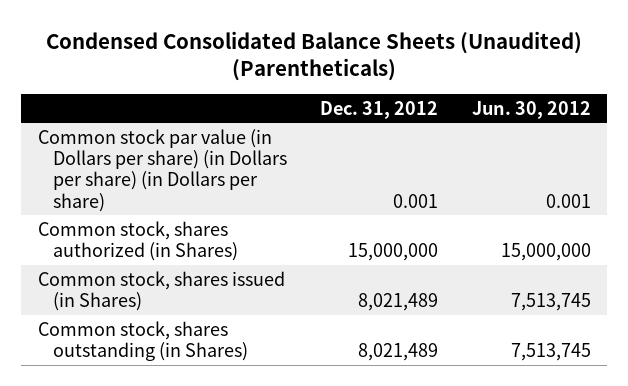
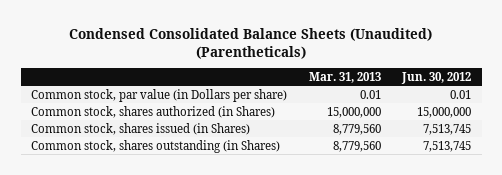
[320,100,439,119] Dec. 31, 2012 -> none
none -> [308,72,381,84] Mar. 31, 2013
[37,128,288,212] Common stock par value (in Dollars per share) (in Dollars per share) (in Dollars per share) -> [31,88,288,102] Common stock, par value (in Dollars per share)
[545,193,591,208] 0.001 -> [450,89,472,99] 0.01

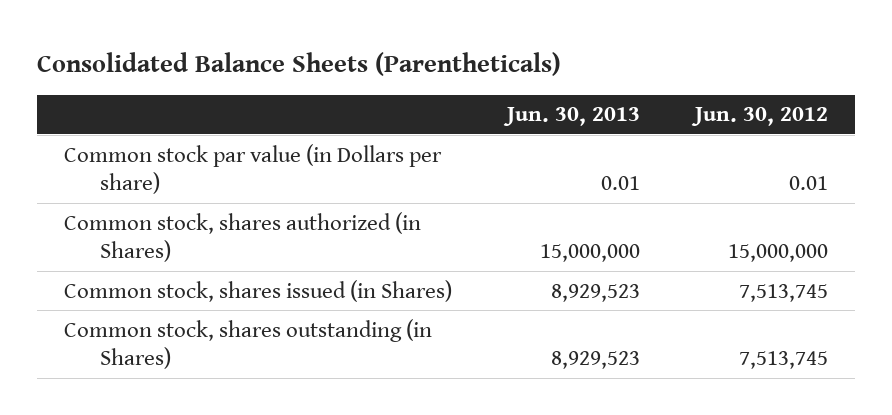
[69,27,433,59] Condensed Consolidated Balance Sheets (Unaudited) (Parentheticals) -> [36,51,561,76] Consolidated Balance Sheets (Parentheticals)
[308,72,381,84] Mar. 31, 2013 -> none
none -> [503,107,641,127] Jun. 30, 2013
[31,88,288,102] Common stock, par value (in Dollars per share) -> [64,143,443,195] Common stock par value (in Dollars per share)

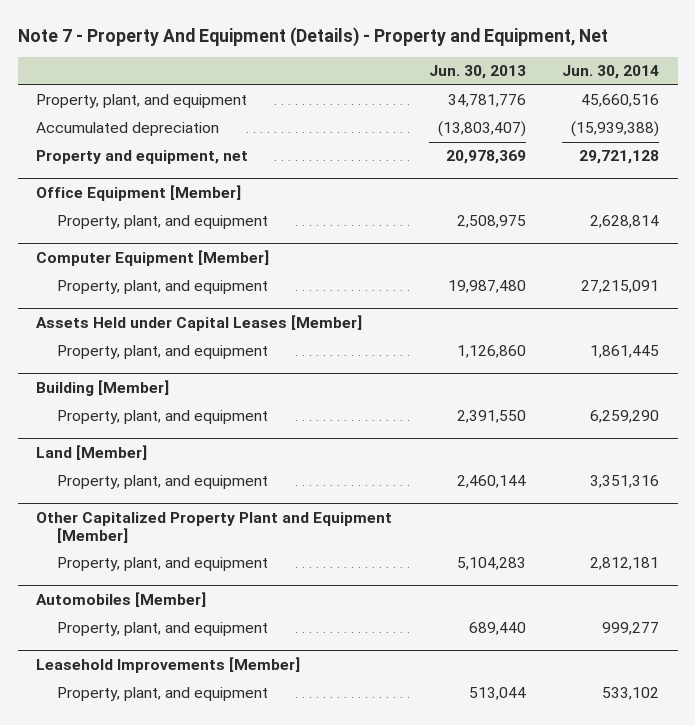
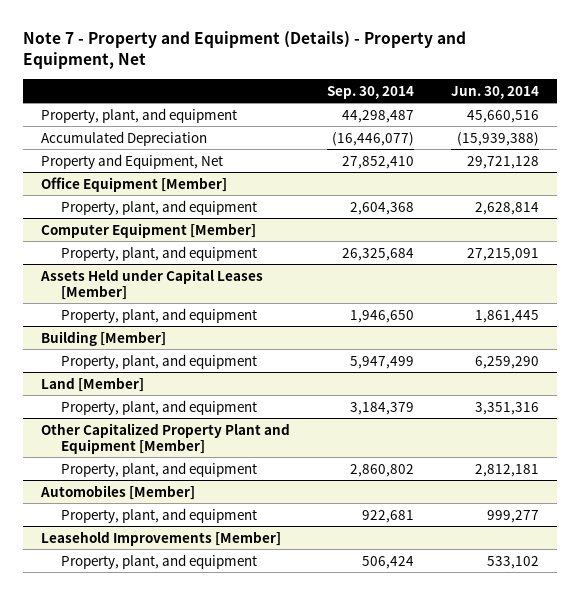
[17,26,608,47] Note 7 - Property And Equipment (Details) - Property and Equipment, Net -> [22,31,466,70] Note 7 - Property and Equipment (Details) - Property and Equipment, Net
[428,65,526,80] Jun. 30, 2013 -> none
none -> [327,85,415,99] Sep. 30, 2014
[35,122,219,137] Accumulated depreciation -> [41,130,208,146] Accumulated Depreciation
[35,150,248,165] Property and equipment, net -> [41,153,224,169] Property and Equipment, Net

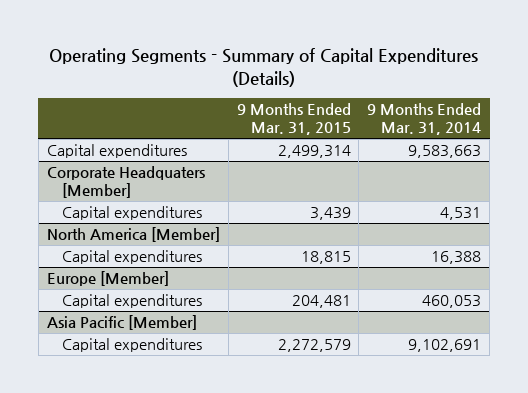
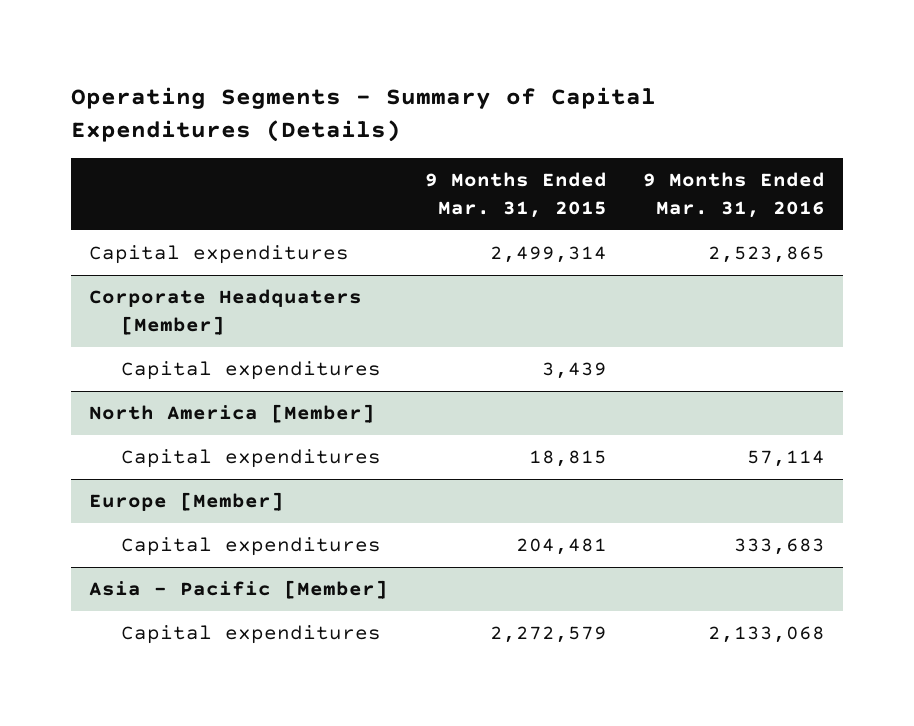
[367,103,482,136] 9 Months Ended Mar. 31, 2014 -> none
none -> [643,172,826,218] 9 Months Ended Mar. 31, 2016
[46,315,197,331] Asia Pacific [Member] -> [89,580,389,600] Asia - Pacific [Member]

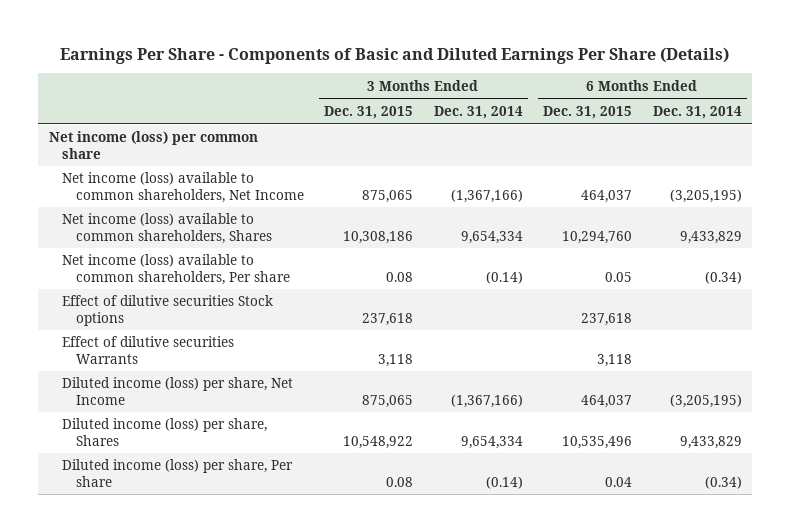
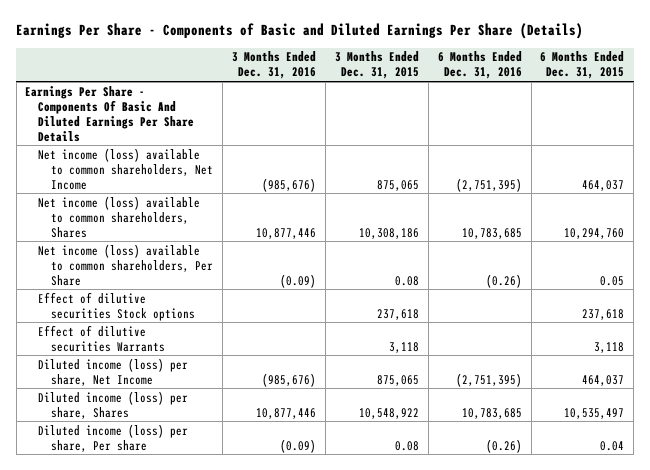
[433,105,523,119] Dec. 31, 2014 -> none
[652,105,742,119] Dec. 31, 2014 -> none
none -> [232,51,317,80] 3 Months Ended Dec. 31, 2016
none -> [437,51,522,80] 6 Months Ended Dec. 31, 2016
[48,131,258,159] Net income (loss) per common share -> none
none -> [25,85,195,142] Earnings Per Share - Components Of Basic And Diluted Earnings Per Share Details
[62,254,290,285] Net income (loss) available to common shareholders, Per share -> [38,243,214,286] Net income (loss) available to common shareholders, Per Share
[562,435,633,449] 10,535,496 -> [564,407,625,419] 10,535,497

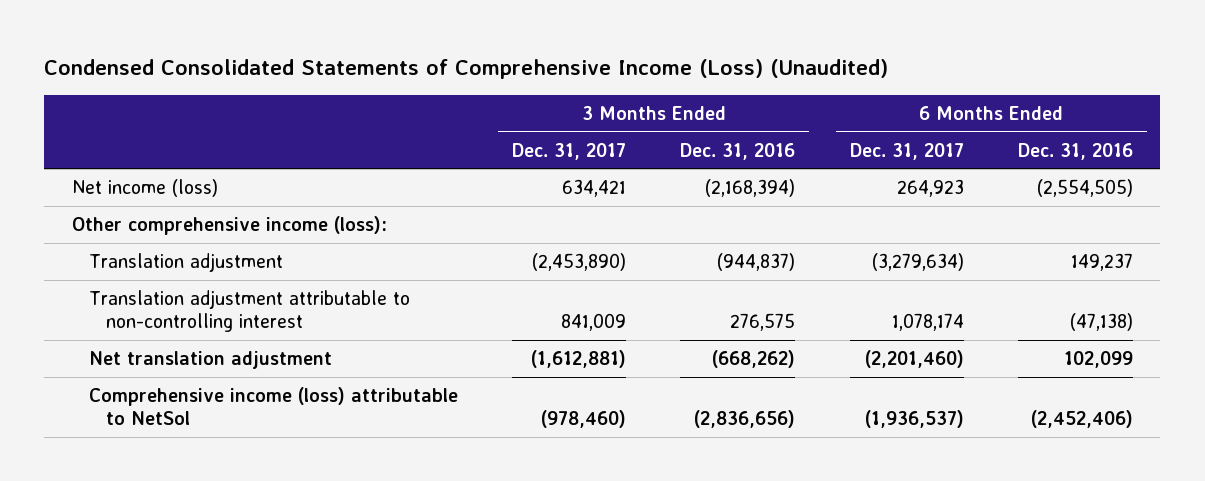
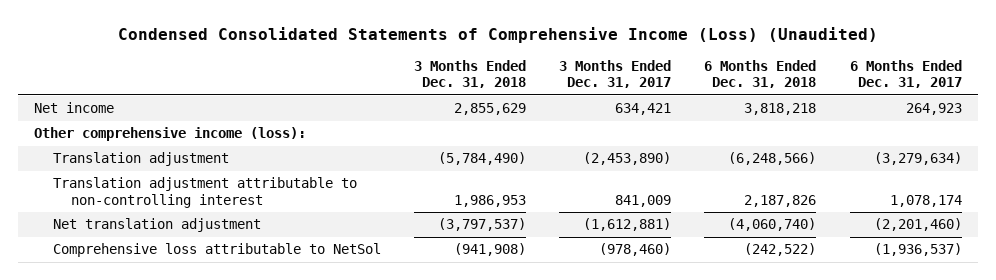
[680,142,796,160] Dec. 31, 2016 -> none
[1018,142,1134,160] Dec. 31, 2016 -> none
none -> [413,60,526,89] 3 Months Ended Dec. 31, 2018
none -> [704,60,817,89] 6 Months Ended Dec. 31, 2018
[71,179,218,198] Net income (loss) -> [34,102,115,114] Net income
[88,387,458,426] Comprehensive income (loss) attributable to NetSol -> [52,243,381,258] Comprehensive loss attributable to NetSol

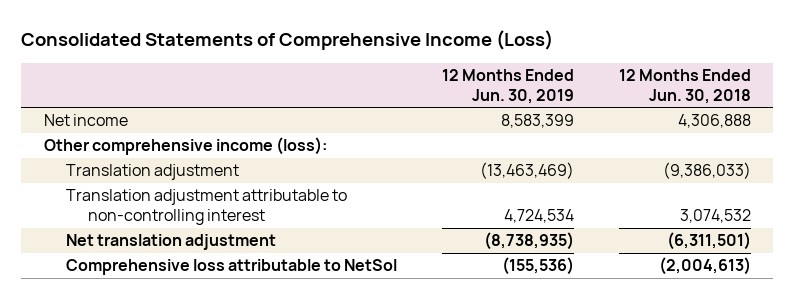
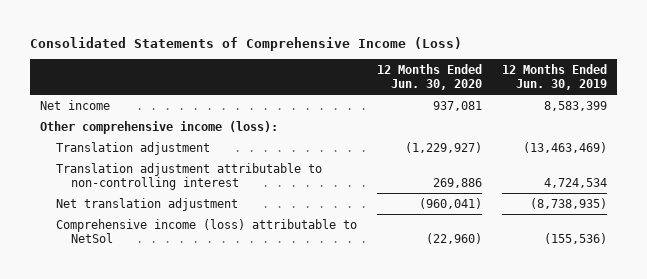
[618,68,751,104] 12 Months Ended Jun. 30, 2018 -> none
none -> [376,63,482,91] 12 Months Ended Jun. 30, 2020
[66,259,398,276] Comprehensive loss attributable to NetSol -> [55,218,357,243] Comprehensive income (loss) attributable to NetSol

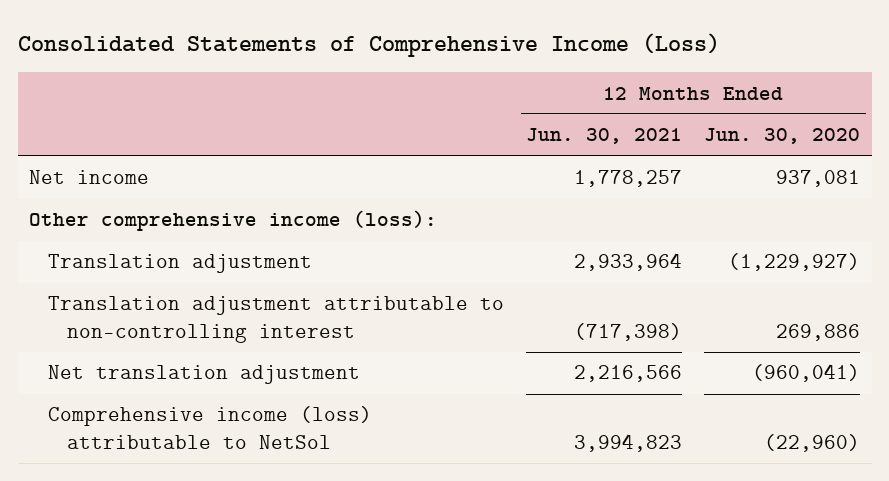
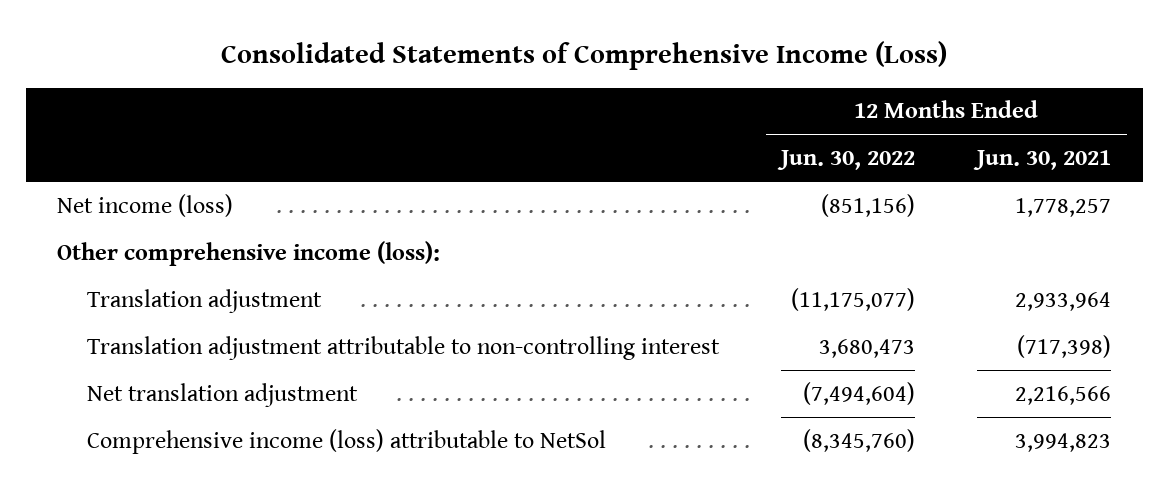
[704,128,861,145] Jun. 30, 2020 -> none
none -> [777,150,916,171] Jun. 30, 2022
[28,170,149,185] Net income -> [57,193,234,217] Net income (loss)

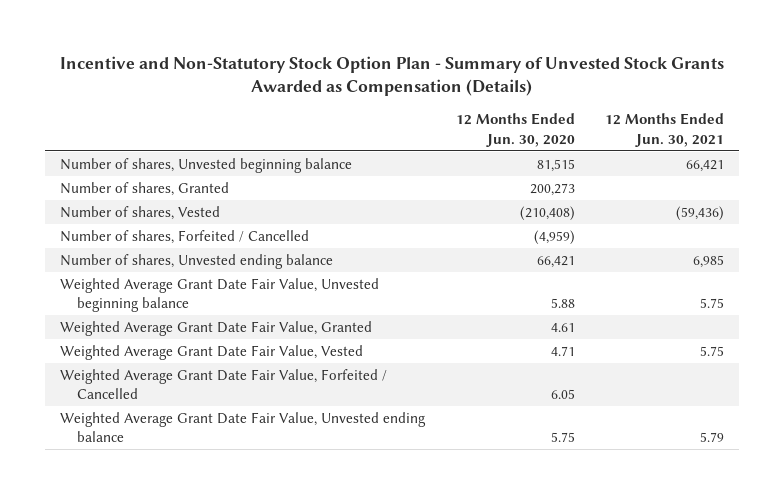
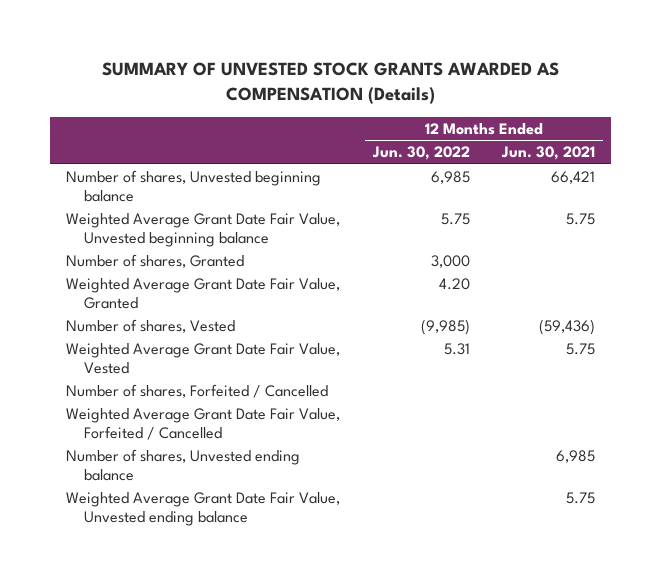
[60,55,725,97] Incentive and Non-Statutory Stock Option Plan - Summary of Unvested Stock Grants Awarded as Compensation (Details) -> [101,62,559,105] SUMMARY OF UNVESTED STOCK GRANTS AWARDED AS COMPENSATION (Details)
[455,113,575,147] 12 Months Ended Jun. 30, 2020 -> none
none -> [371,146,470,161] Jun. 30, 2022
[60,181,230,196] Number of shares, Granted -> [66,254,245,269] Number of shares, Granted
[60,205,221,220] Number of shares, Vested -> [66,319,236,334] Number of shares, Vested
[60,229,310,244] Number of shares, Forfeited / Cancelled -> [66,384,329,399] Number of shares, Forfeited / Cancelled
[60,253,334,269] Number of shares, Unvested ending balance -> [66,449,301,481] Number of shares, Unvested ending balance
[700,432,725,443] 5.79 -> [565,492,595,505] 5.75

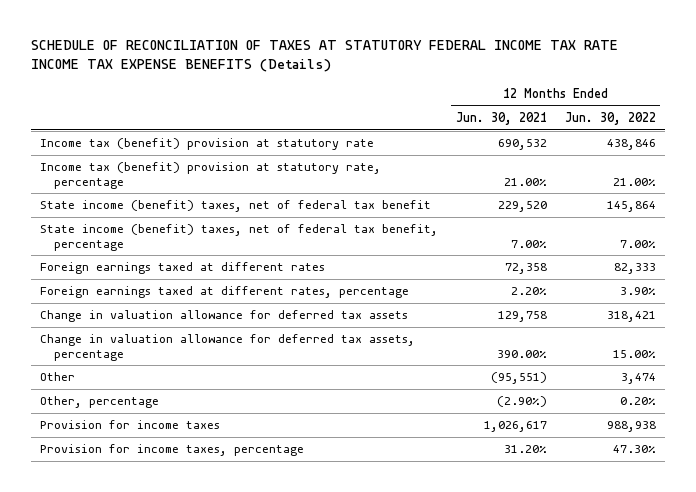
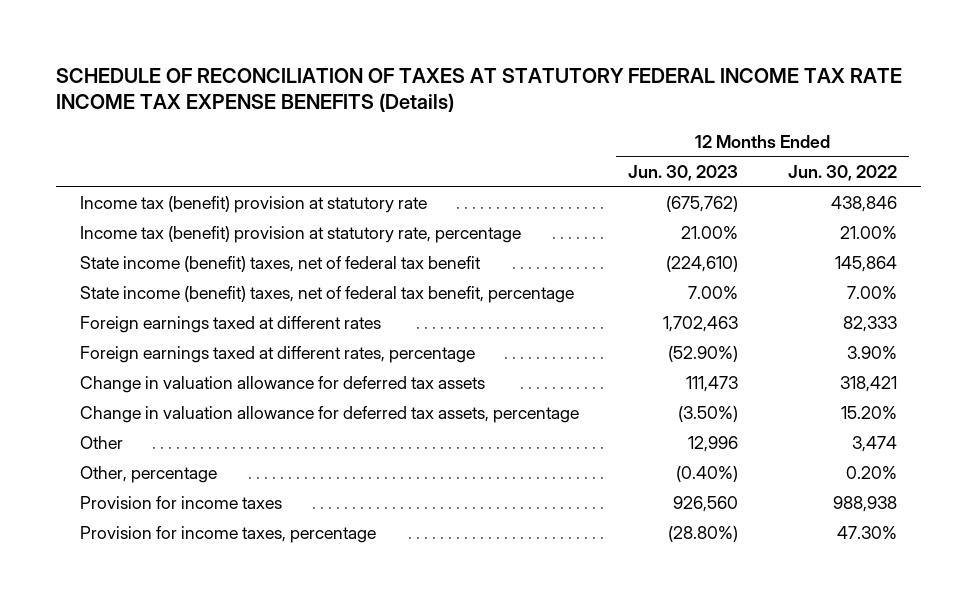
[455,112,547,126] Jun. 30, 2021 -> none
none -> [628,165,739,182] Jun. 30, 2023
[612,349,656,358] 15.00% -> [840,406,897,420] 15.20%

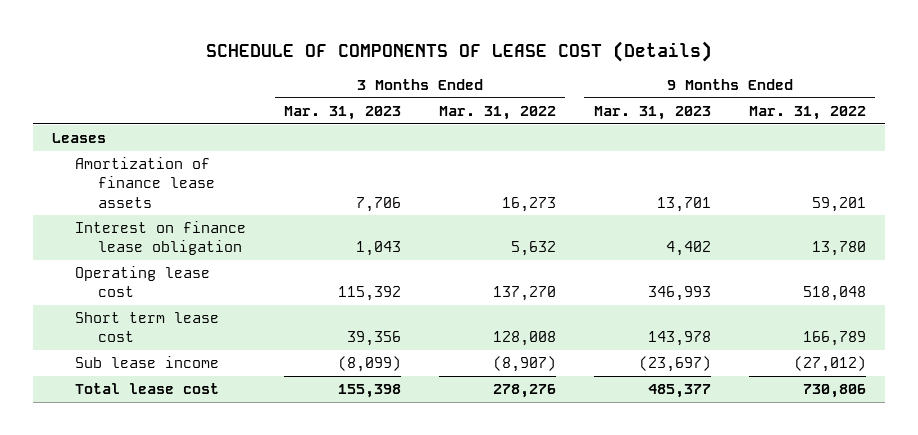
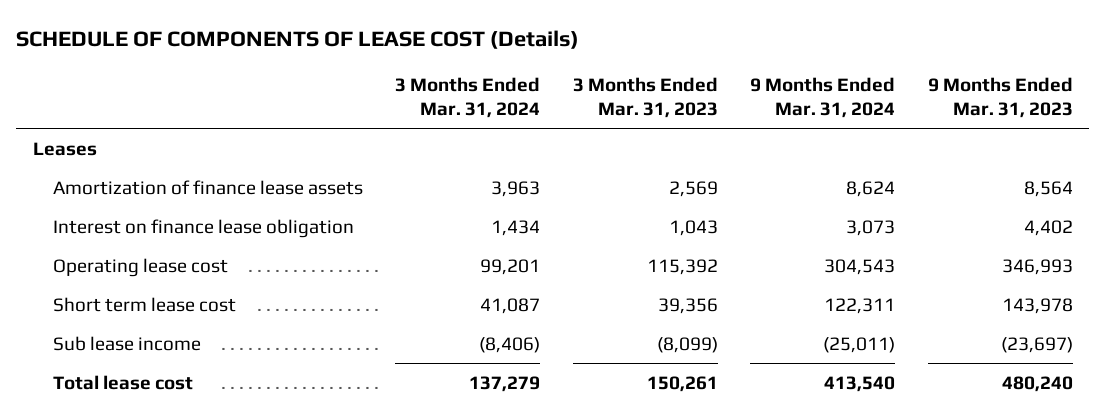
[438,106,556,121] Mar. 31, 2022 -> none
[748,106,866,121] Mar. 31, 2022 -> none
none -> [395,77,541,119] 3 Months Ended Mar. 31, 2024
none -> [750,77,896,119] 9 Months Ended Mar. 31, 2024
[356,196,402,212] 7,706 -> [668,180,718,197] 2,569
[656,196,711,212] 13,701 -> [1023,180,1073,197] 8,564
[338,384,402,399] 155,398 -> [646,375,718,392] 150,261
[647,384,711,399] 485,377 -> [1001,375,1073,392] 480,240

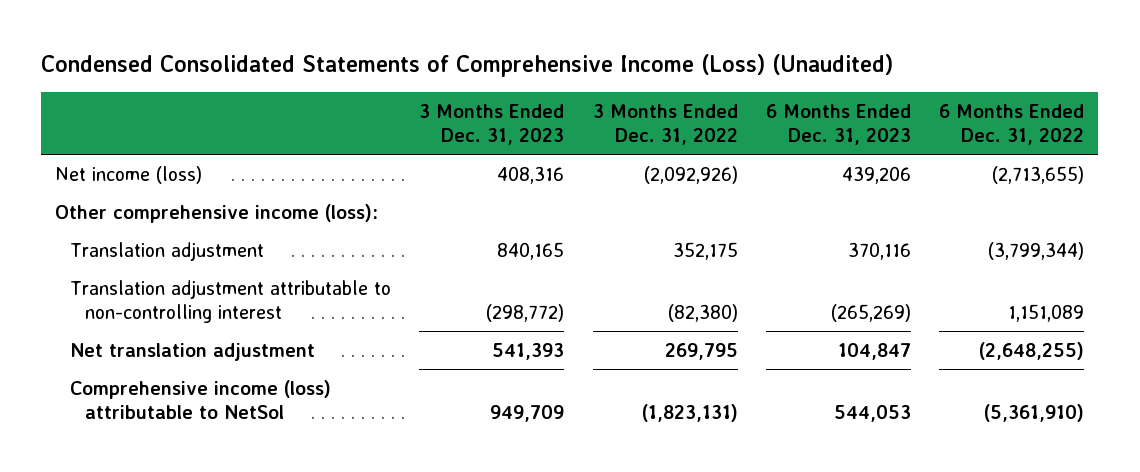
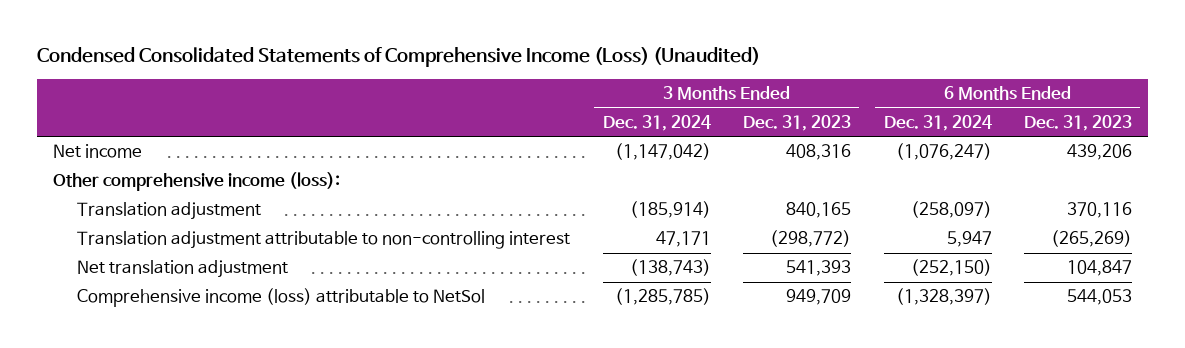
[592,103,738,146] 3 Months Ended Dec. 31, 2022 -> none
[939,103,1085,146] 6 Months Ended Dec. 31, 2022 -> none
none -> [602,114,711,131] Dec. 31, 2024
none -> [883,114,992,131] Dec. 31, 2024
[55,165,203,184] Net income (loss) -> [52,144,142,159] Net income

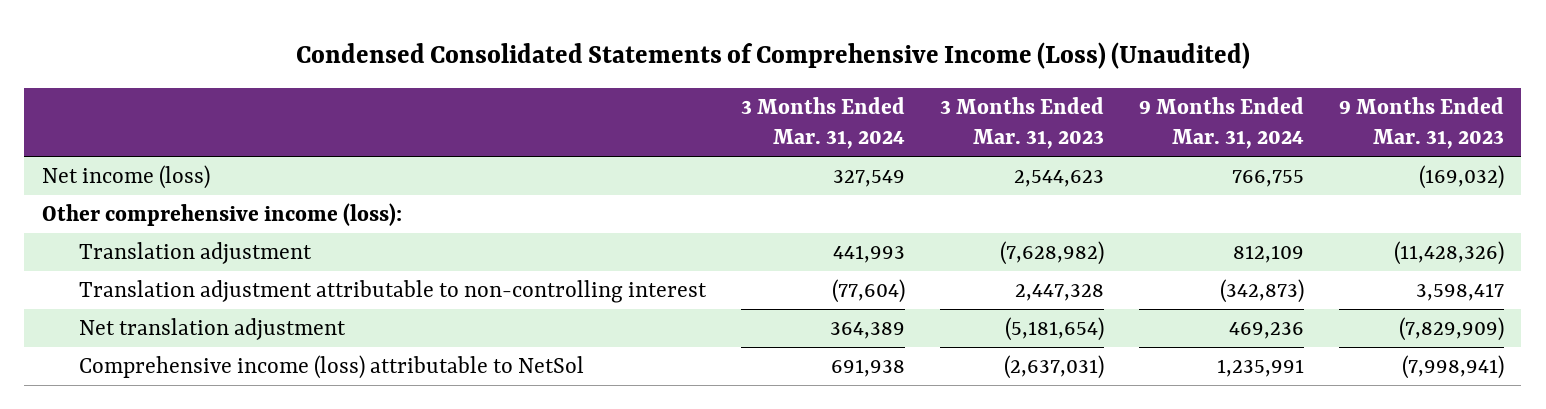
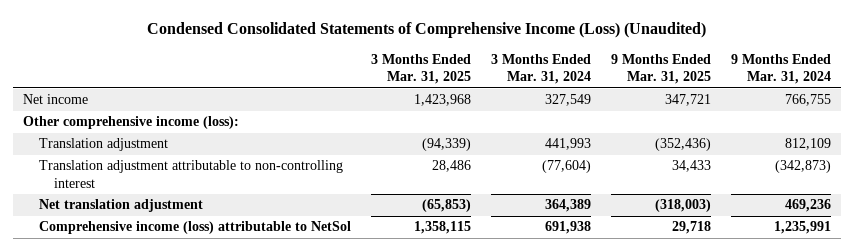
[939,96,1104,150] 3 Months Ended Mar. 31, 2023 -> none
[1338,96,1504,150] 9 Months Ended Mar. 31, 2023 -> none
none -> [370,53,471,85] 3 Months Ended Mar. 31, 2025
none -> [611,53,712,85] 9 Months Ended Mar. 31, 2025
[41,164,210,189] Net income (loss) -> [23,94,89,105] Net income

